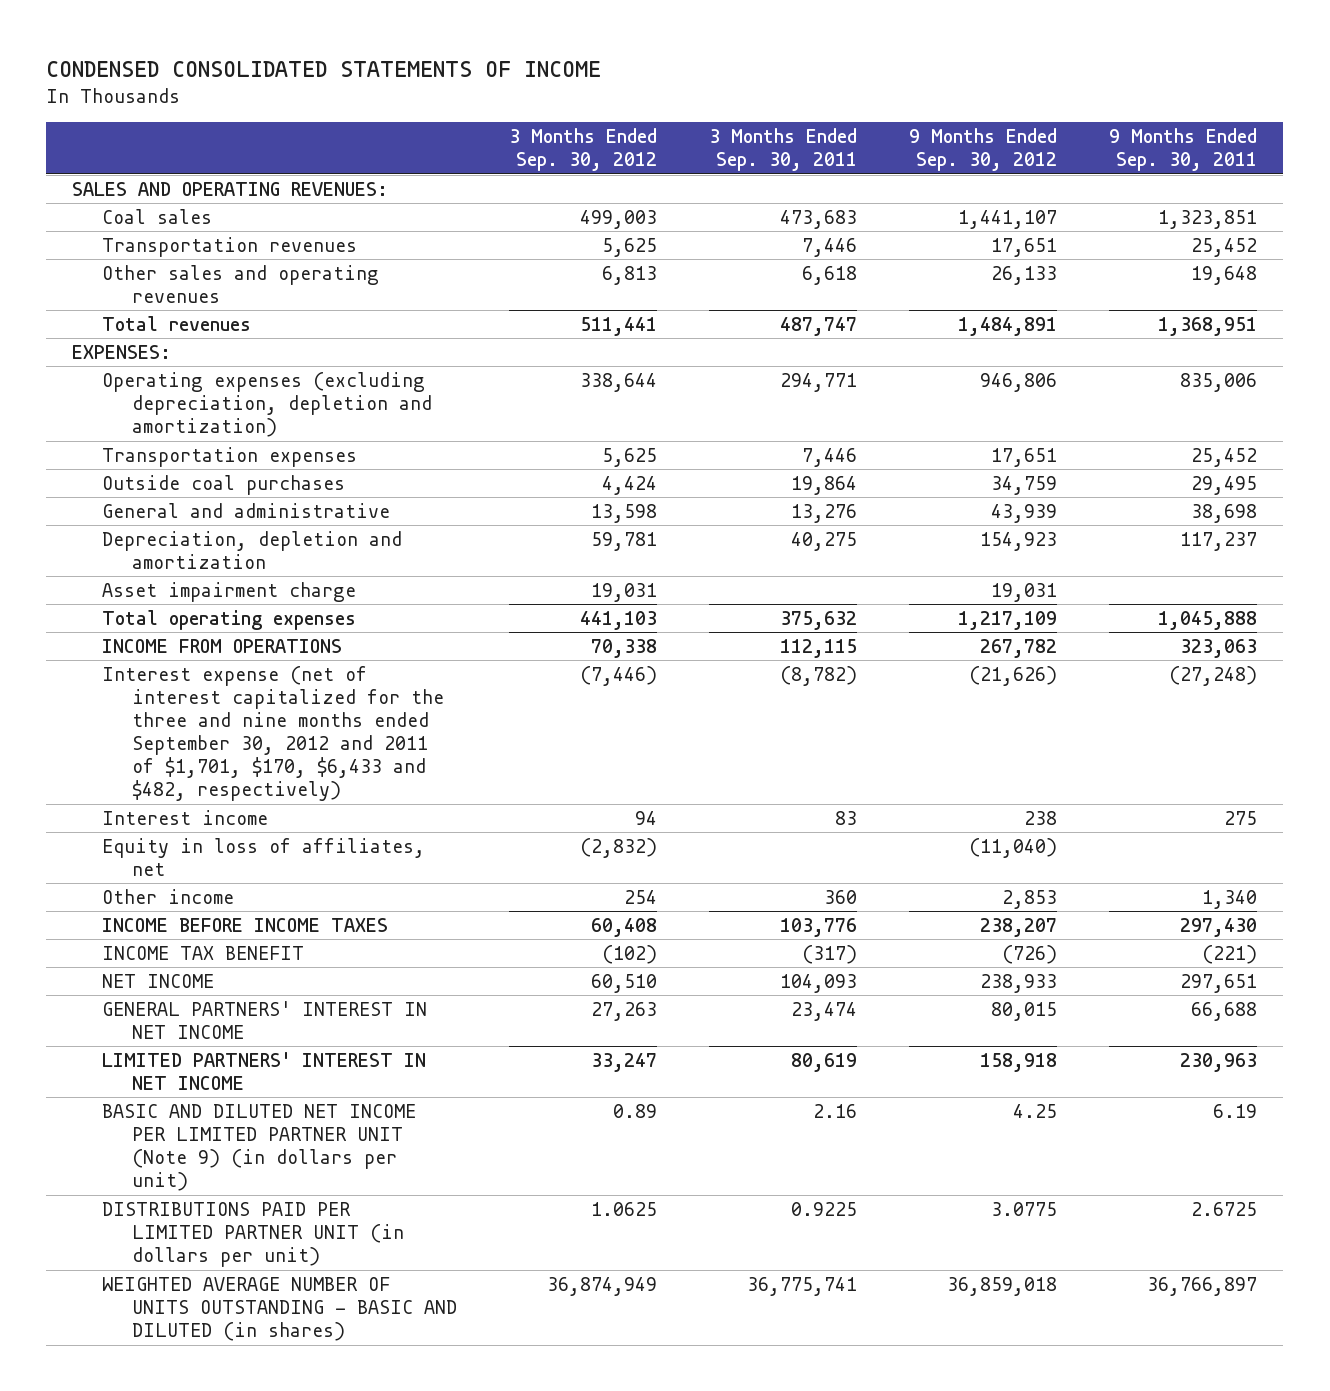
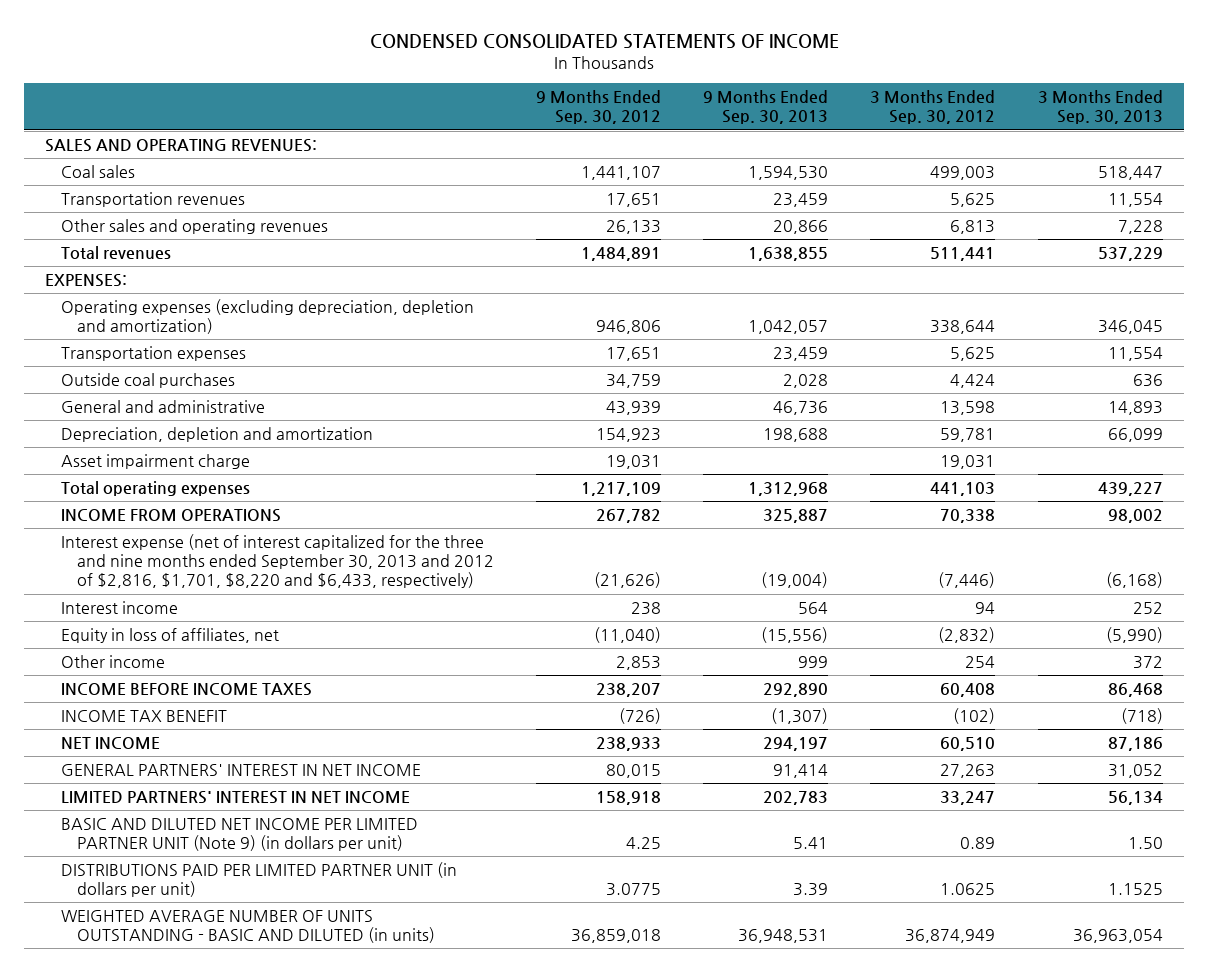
[708,128,857,172] 3 Months Ended Sep. 30, 2011 -> none
[1109,128,1258,172] 9 Months Ended Sep. 30, 2011 -> none
none -> [703,90,829,125] 9 Months Ended Sep. 30, 2013
none -> [1037,90,1163,125] 3 Months Ended Sep. 30, 2013
[102,665,444,802] Interest expense (net of interest capitalized for the three and nine months ended September 30, 2012 and 2011 of $1,701, $170, $6,433 and $482, respectively) -> [60,533,495,589] Interest expense (net of interest capitalized for the three and nine months ended September 30, 2013 and 2012 of $2,816, $1,701, $8,220 and $6,433, respectively)
[102,1276,457,1342] WEIGHTED AVERAGE NUMBER OF UNITS OUTSTANDING - BASIC AND DILUTED (in shares) -> [60,909,436,944] WEIGHTED AVERAGE NUMBER OF UNITS OUTSTANDING - BASIC AND DILUTED (in units)

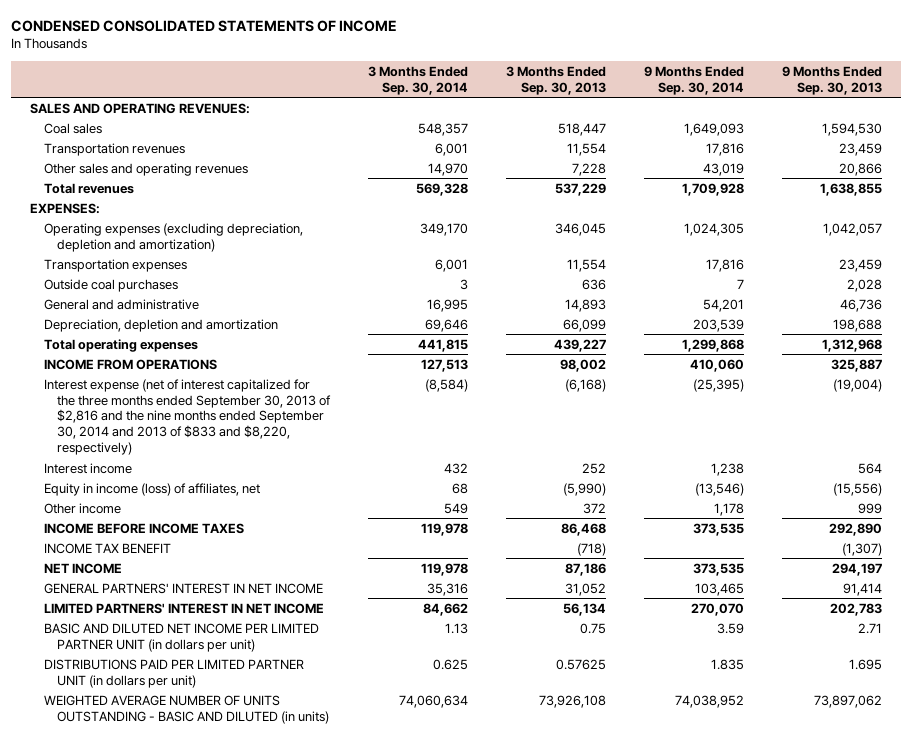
[536,90,662,125] 9 Months Ended Sep. 30, 2012 -> none
[870,90,996,125] 3 Months Ended Sep. 30, 2012 -> none
none -> [368,65,469,95] 3 Months Ended Sep. 30, 2014
none -> [644,65,745,95] 9 Months Ended Sep. 30, 2014
[60,453,250,469] Asset impairment charge -> none
[60,533,495,589] Interest expense (net of interest capitalized for the three and nine months ended September 30, 2013 and 2012 of $2,816, $1,701, $8,220 and $6,433, respectively) -> [43,378,332,455] Interest expense (net of interest capitalized for the three months ended September 30, 2013 of $2,816 and the nine months ended September 30, 2014 and 2013 of $833 and $8,220, respectively)
[60,627,279,643] Equity in loss of affiliates, net -> [43,482,260,496] Equity in income (loss) of affiliates, net
[60,817,418,852] BASIC AND DILUTED NET INCOME PER LIMITED PARTNER UNIT (Note 9) (in dollars per unit) -> [43,622,319,652] BASIC AND DILUTED NET INCOME PER LIMITED PARTNER UNIT (in dollars per unit)
[793,837,829,850] 5.41 -> [858,622,883,634] 2.71
[1127,837,1163,850] 1.50 -> [580,622,607,634] 0.75
[793,883,829,897] 3.39 -> [849,658,883,670] 1.695
[1107,883,1163,896] 1.1525 -> [556,658,607,670] 0.57625
[738,929,829,944] 36,948,531 -> [814,694,883,708] 73,897,062
[1072,929,1163,944] 36,963,054 -> [539,694,607,708] 73,926,108

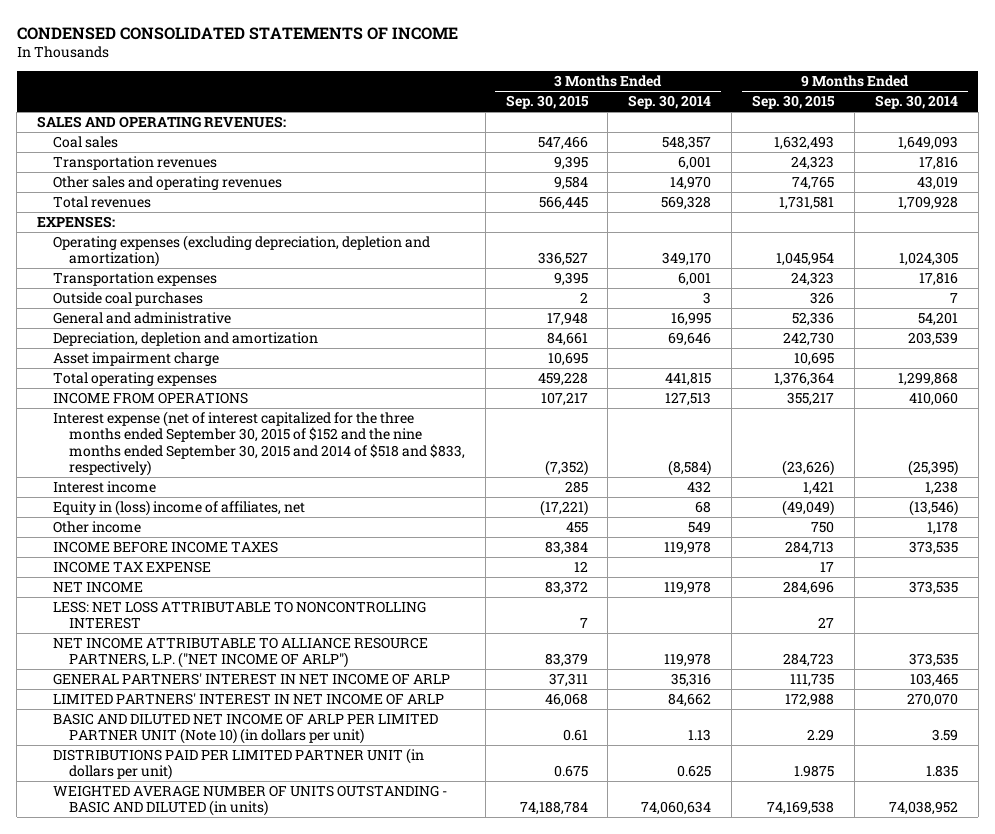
[506,65,607,95] 3 Months Ended Sep. 30, 2013 -> none
[782,65,883,95] 9 Months Ended Sep. 30, 2013 -> none
none -> [505,95,589,110] Sep. 30, 2015
none -> [752,95,836,110] Sep. 30, 2015
none -> [53,351,220,366] Asset impairment charge
[43,378,332,455] Interest expense (net of interest capitalized for the three months ended September 30, 2013 of $2,816 and the nine months ended September 30, 2014 and 2013 of $833 and $8,220, respectively) -> [53,410,465,477] Interest expense (net of interest capitalized for the three months ended September 30, 2015 of $152 and the nine months ended September 30, 2015 and 2014 of $518 and $833, respectively)
[43,482,260,496] Equity in income (loss) of affiliates, net -> [53,499,306,516] Equity in (loss) income of affiliates, net
[43,542,171,554] INCOME TAX BENEFIT -> [53,560,212,573] INCOME TAX EXPENSE
none -> [53,600,427,630] LESS: NET LOSS ATTRIBUTABLE TO NONCONTROLLING INTEREST
none -> [53,636,429,669] NET INCOME ATTRIBUTABLE TO ALLIANCE RESOURCE PARTNERS, L.P. ("NET INCOME OF ARLP")
[43,582,323,594] GENERAL PARTNERS' INTEREST IN NET INCOME -> [53,672,451,685] GENERAL PARTNERS' INTEREST IN NET INCOME OF ARLP
[43,602,324,614] LIMITED PARTNERS' INTEREST IN NET INCOME -> [53,692,445,705] LIMITED PARTNERS' INTEREST IN NET INCOME OF ARLP
[43,622,319,652] BASIC AND DILUTED NET INCOME PER LIMITED PARTNER UNIT (in dollars per unit) -> [53,712,439,745] BASIC AND DILUTED NET INCOME OF ARLP PER LIMITED PARTNER UNIT (Note 10) (in dollars per unit)

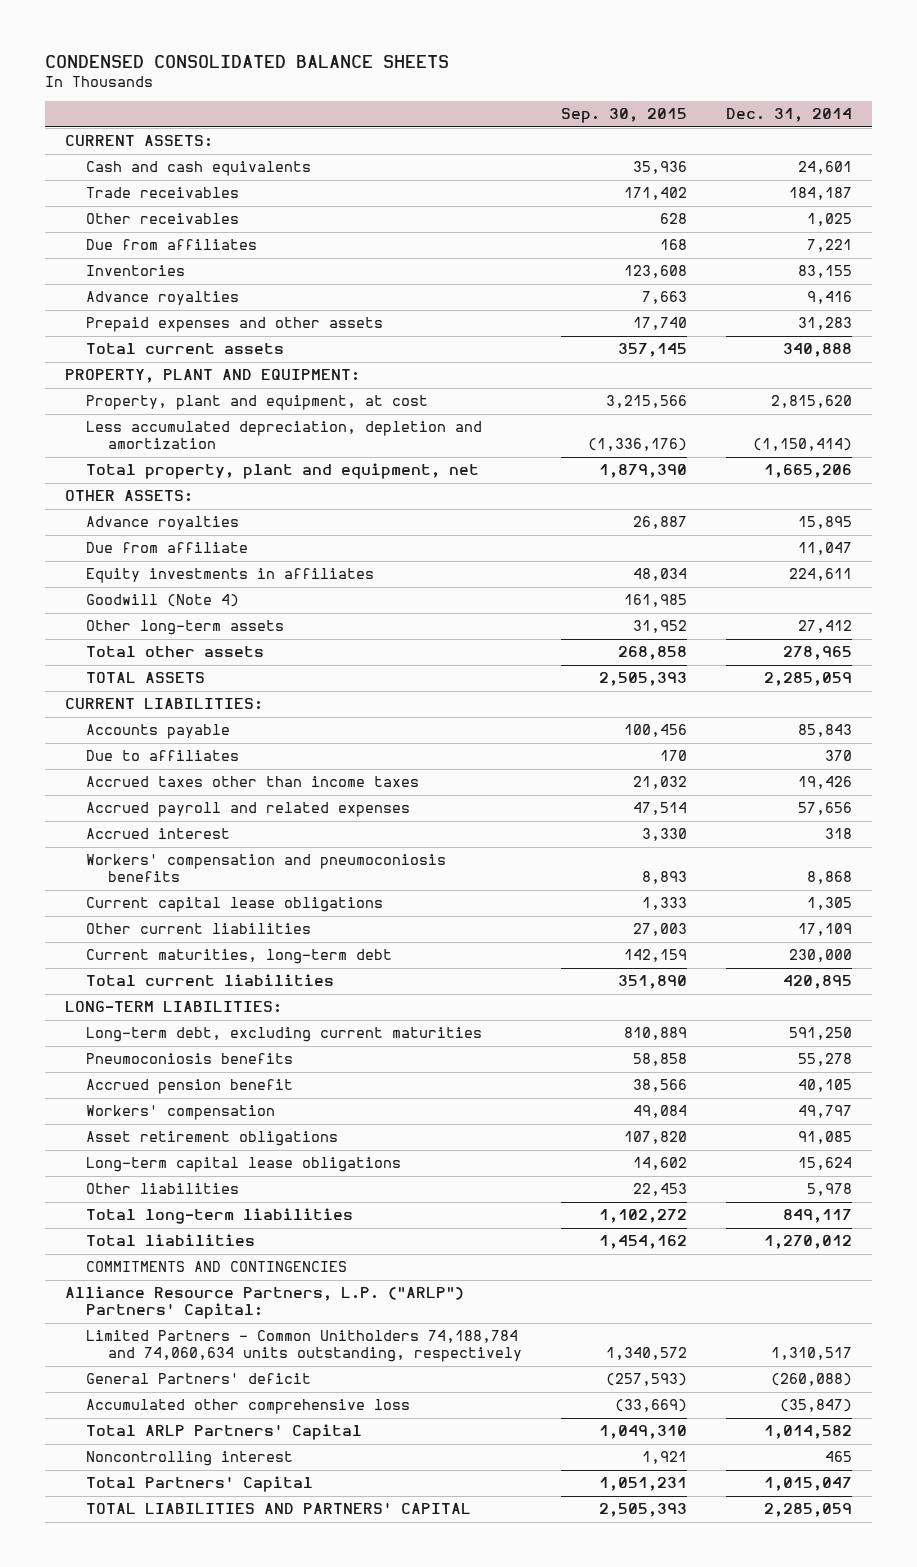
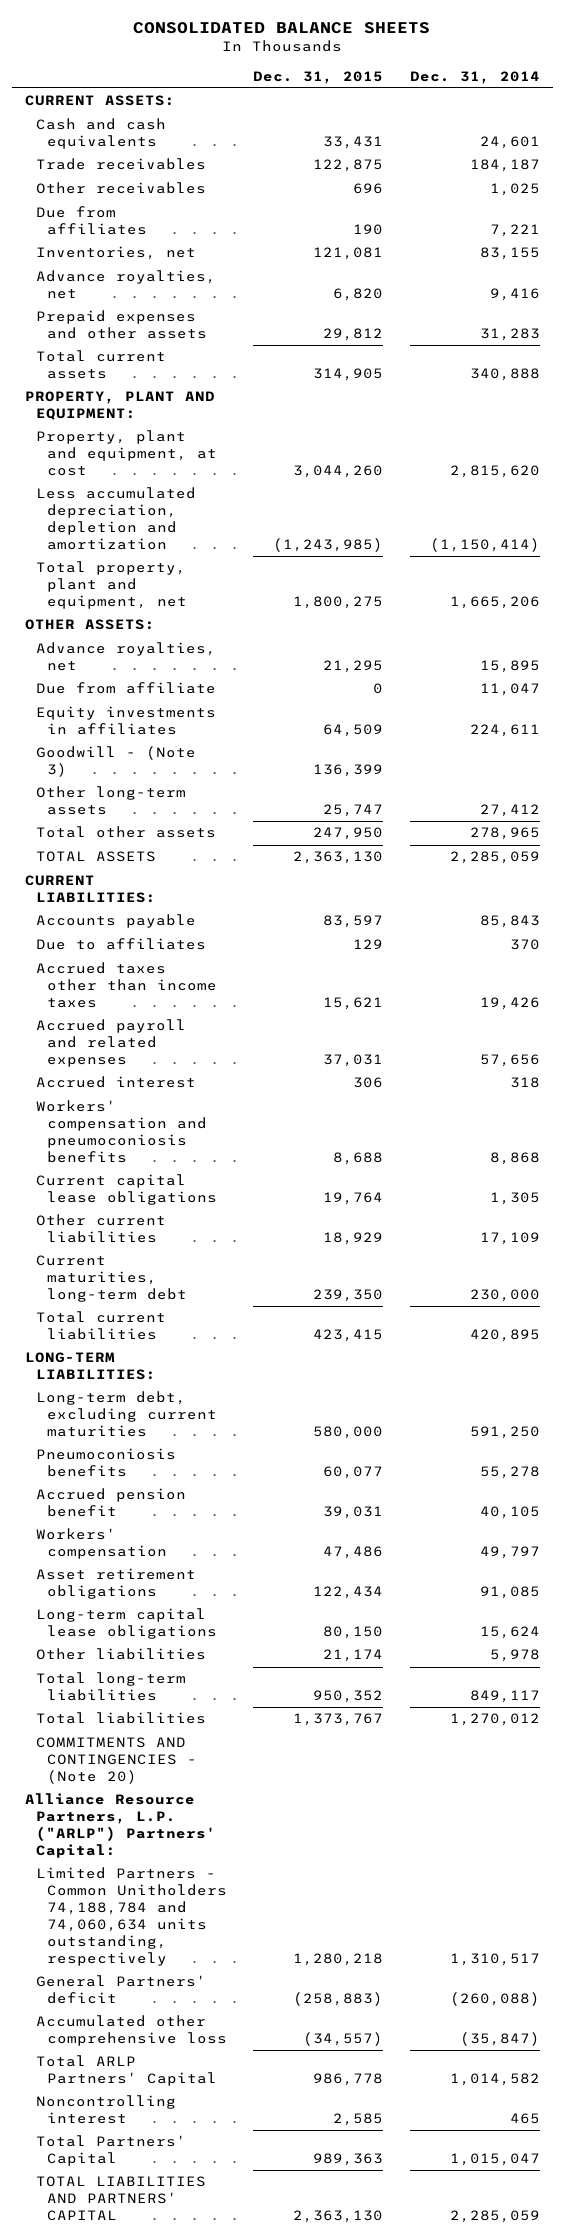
[45,54,450,68] CONDENSED CONSOLIDATED BALANCE SHEETS -> [133,21,431,34] CONSOLIDATED BALANCE SHEETS
[560,108,687,124] Sep. 30, 2015 -> none
none -> [253,70,384,84] Dec. 31, 2015
[86,265,186,277] Inventories -> [35,246,196,261] Inventories, net
[86,291,240,306] Advance royalties -> [35,270,216,300] Advance royalties, net
[86,516,240,531] Advance royalties -> [35,642,216,672] Advance royalties, net
[86,594,240,608] Goodwill (Note 4) -> [35,746,196,778] Goodwill - (Note 3)
[86,1261,348,1273] COMMITMENTS AND CONTINGENCIES -> [35,1737,197,1785] COMMITMENTS AND CONTINGENCIES - (Note 20)

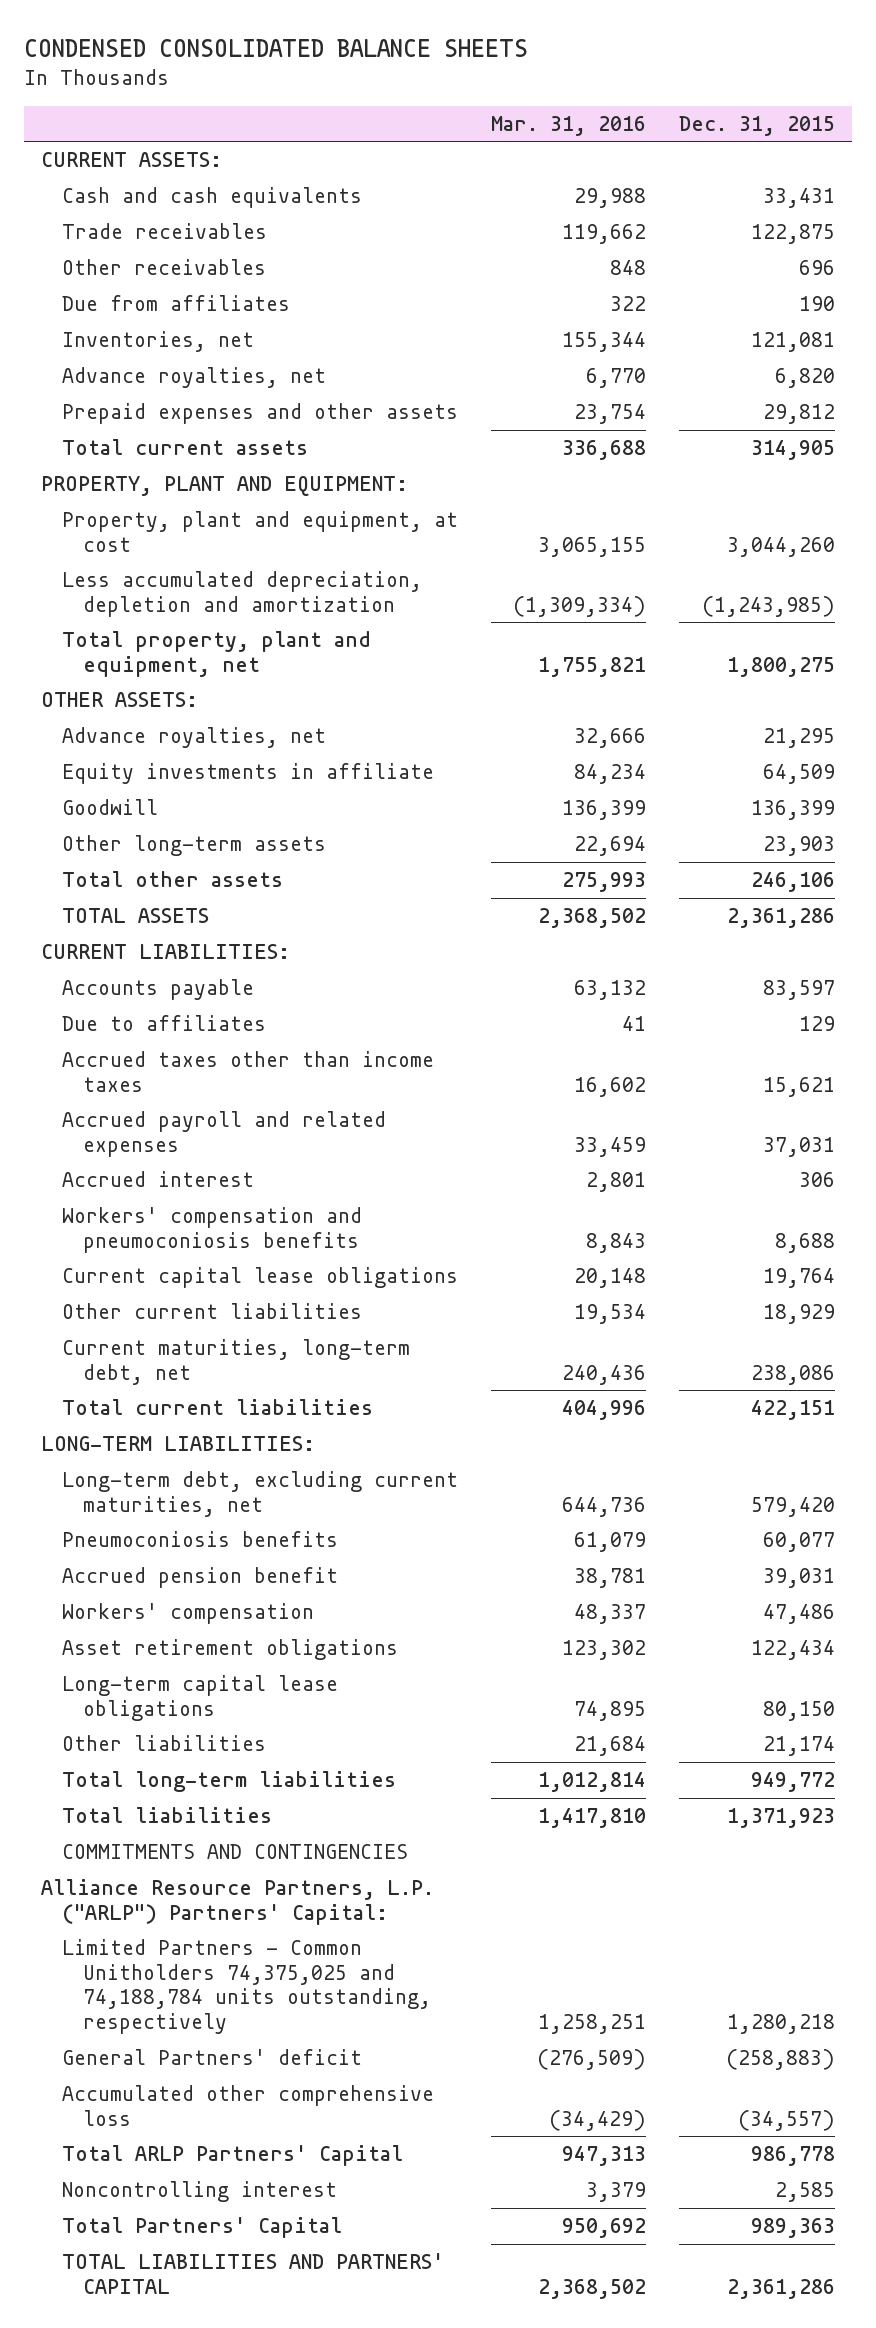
[133,21,431,34] CONSOLIDATED BALANCE SHEETS -> [24,38,529,57] CONDENSED CONSOLIDATED BALANCE SHEETS
[409,70,540,84] Dec. 31, 2014 -> none
none -> [491,115,647,136] Mar. 31, 2016
[35,682,216,695] Due from affiliate -> none
[35,706,216,736] Equity investments in affiliates -> [62,762,435,784] Equity investments in affiliate
[35,746,196,778] Goodwill - (Note 3) -> [62,798,159,815] Goodwill
[323,804,384,818] 25,747 -> [763,835,836,856] 23,903
[313,827,384,841] 247,950 -> [751,871,836,892] 246,106
[293,851,384,865] 2,363,130 -> [727,907,836,928] 2,361,286
[35,1255,187,1303] Current maturities, long-term debt -> [62,1338,411,1385] Current maturities, long-term debt, net
[313,1289,384,1303] 239,350 -> [751,1364,836,1385] 238,086
[313,1329,384,1343] 423,415 -> [751,1399,836,1420] 422,151
[35,1391,217,1438] Long-term debt, excluding current maturities -> [62,1470,459,1517] Long-term debt, excluding current maturities, net
[313,1426,384,1440] 580,000 -> [751,1496,836,1517] 579,420
[313,1690,384,1704] 950,352 -> [751,1771,836,1792] 949,772
[293,1713,384,1727] 1,373,767 -> [727,1807,836,1828] 1,371,923
[35,1737,197,1785] COMMITMENTS AND CONTINGENCIES - (Note 20) -> [62,1843,409,1859] COMMITMENTS AND CONTINGENCIES
[35,1867,227,1966] Limited Partners - Common Unitholders 74,188,784 and 74,060,634 units outstanding, respectively -> [62,1938,432,2035] Limited Partners - Common Unitholders 74,375,025 and 74,188,784 units outstanding, respectively
[293,2210,384,2224] 2,363,130 -> [727,2278,836,2299] 2,361,286

